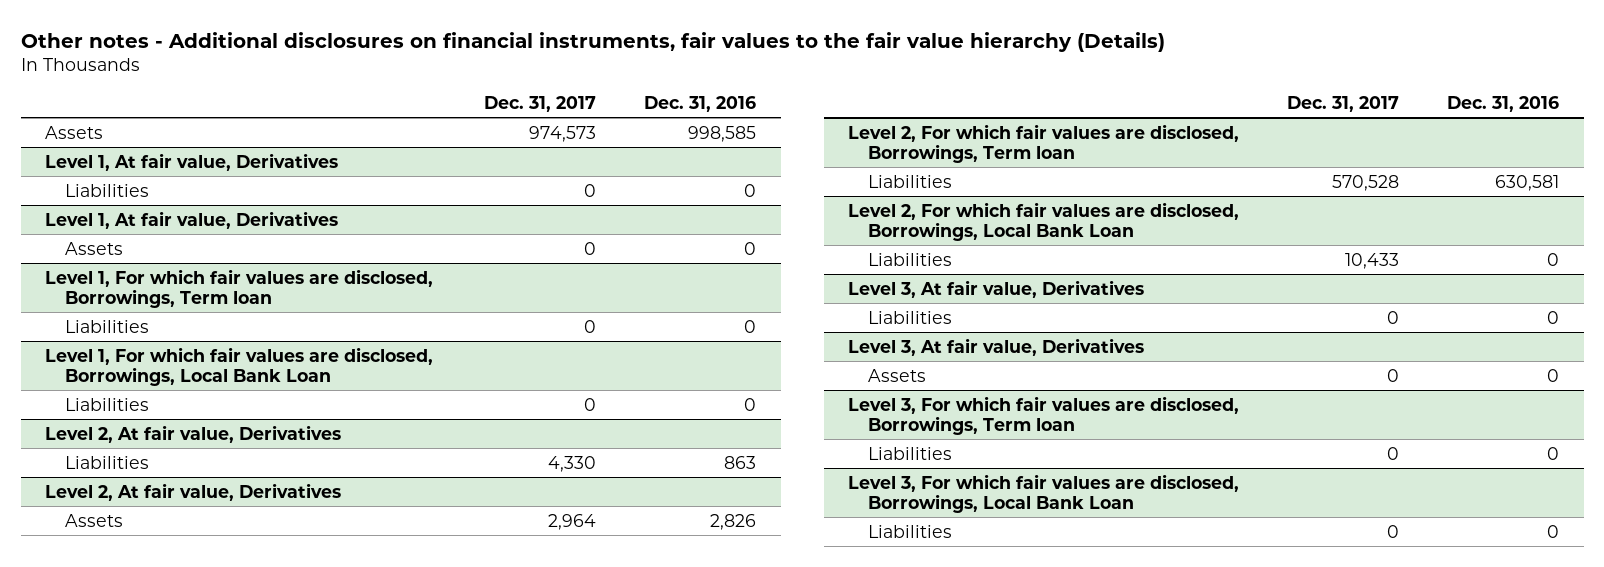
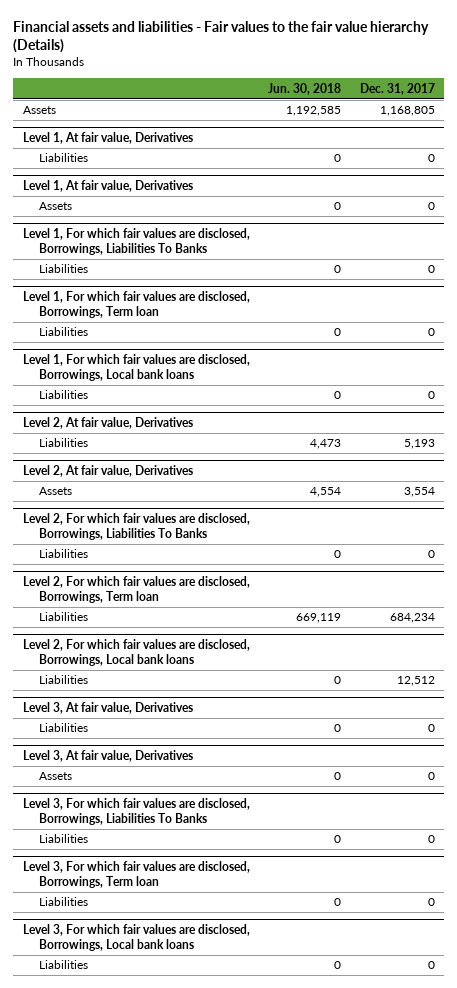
[20,31,1165,52] Other notes - Additional disclosures on financial instruments, fair values to the fair value hierarchy (Details) -> [13,20,430,54] Financial assets and liabilities - Fair values to the fair value hierarchy (Details)
[644,95,757,112] Dec. 31, 2016 -> none
none -> [268,82,342,95] Jun. 30, 2018
[529,125,597,142] 974,573 -> [379,106,435,117] 1,168,805
none -> [22,227,250,255] Level 1, For which fair values are disclosed, Borrowings, Liabilities To Banks
none -> [38,264,88,274] Liabilities
[44,346,433,387] Level 1, For which fair values are disclosed, Borrowings, Local Bank Loan -> [22,353,250,381] Level 1, For which fair values are disclosed, Borrowings, Local bank loans
[548,455,597,472] 4,330 -> [403,439,435,450] 5,193
[548,513,597,530] 2,964 -> [403,487,435,498] 3,554
none -> [22,512,250,540] Level 2, For which fair values are disclosed, Borrowings, Liabilities To Banks
none -> [38,549,88,559] Liabilities
[1332,174,1400,191] 570,528 -> [389,613,435,624] 684,234
[847,201,1239,242] Level 2, For which fair values are disclosed, Borrowings, Local Bank Loan -> [22,638,250,666] Level 2, For which fair values are disclosed, Borrowings, Local bank loans
[1345,252,1400,269] 10,433 -> [396,676,435,687] 12,512
none -> [22,797,250,825] Level 3, For which fair values are disclosed, Borrowings, Liabilities To Banks
none -> [38,834,88,844] Liabilities
[847,473,1239,514] Level 3, For which fair values are disclosed, Borrowings, Local Bank Loan -> [22,923,250,951] Level 3, For which fair values are disclosed, Borrowings, Local bank loans

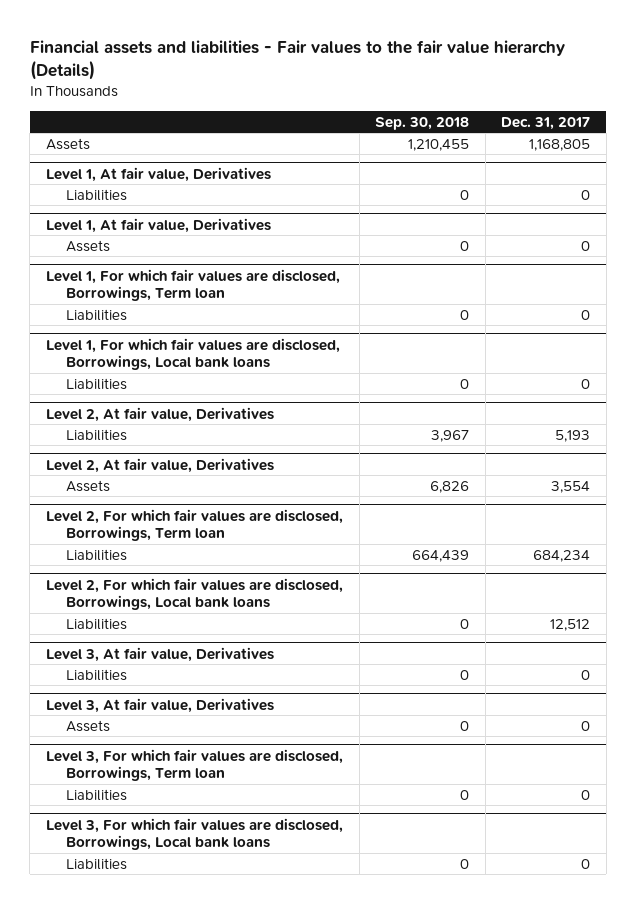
[268,82,342,95] Jun. 30, 2018 -> none
none -> [375,116,470,130] Sep. 30, 2018
[22,227,250,255] Level 1, For which fair values are disclosed, Borrowings, Liabilities To Banks -> none
[38,264,88,274] Liabilities -> none
[22,512,250,540] Level 2, For which fair values are disclosed, Borrowings, Liabilities To Banks -> none
[38,549,88,559] Liabilities -> none
[22,797,250,825] Level 3, For which fair values are disclosed, Borrowings, Liabilities To Banks -> none
[38,834,88,844] Liabilities -> none

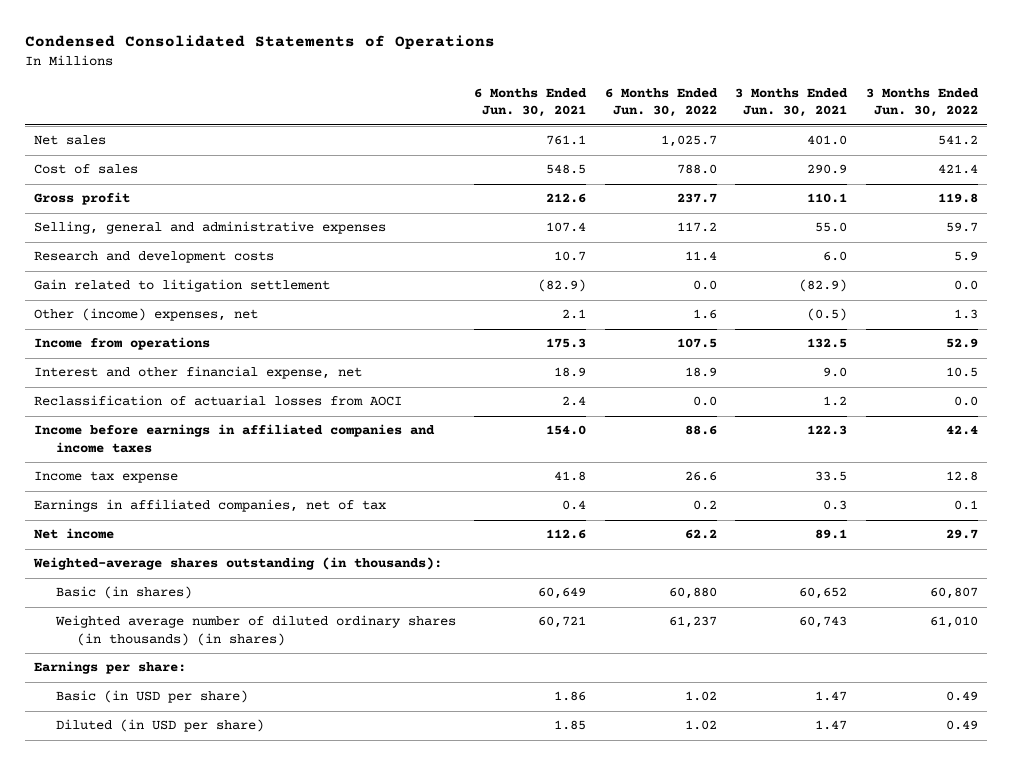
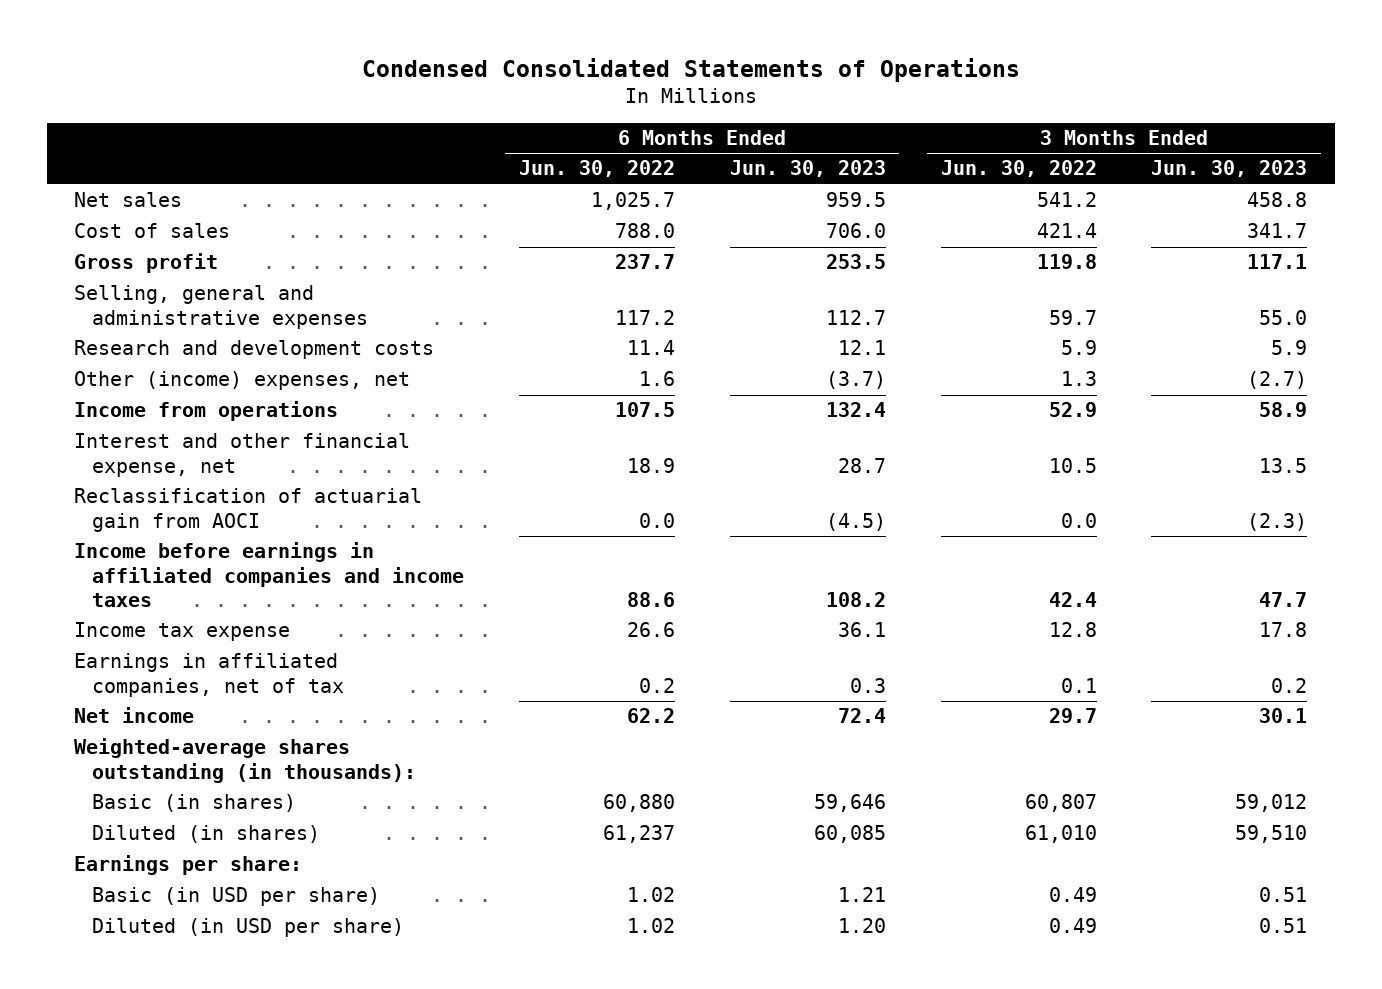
[474,87,588,118] 6 Months Ended Jun. 30, 2021 -> none
[735,87,849,118] 3 Months Ended Jun. 30, 2021 -> none
none -> [729,160,886,178] Jun. 30, 2023
none -> [1151,160,1308,178] Jun. 30, 2023
[34,279,331,293] Gain related to litigation settlement -> none
[34,395,403,407] Reclassification of actuarial losses from AOCI -> [74,488,423,532] Reclassification of actuarial gain from AOCI
[54,615,456,646] Weighted average number of diluted ordinary shares (in thousands) (in shares) -> [91,825,320,844] Diluted (in shares)

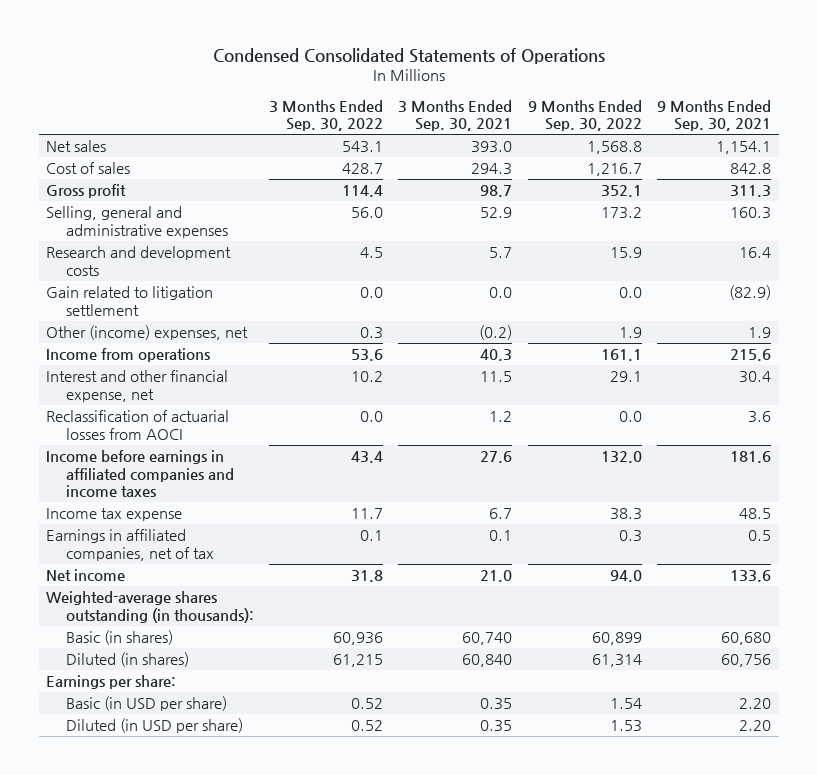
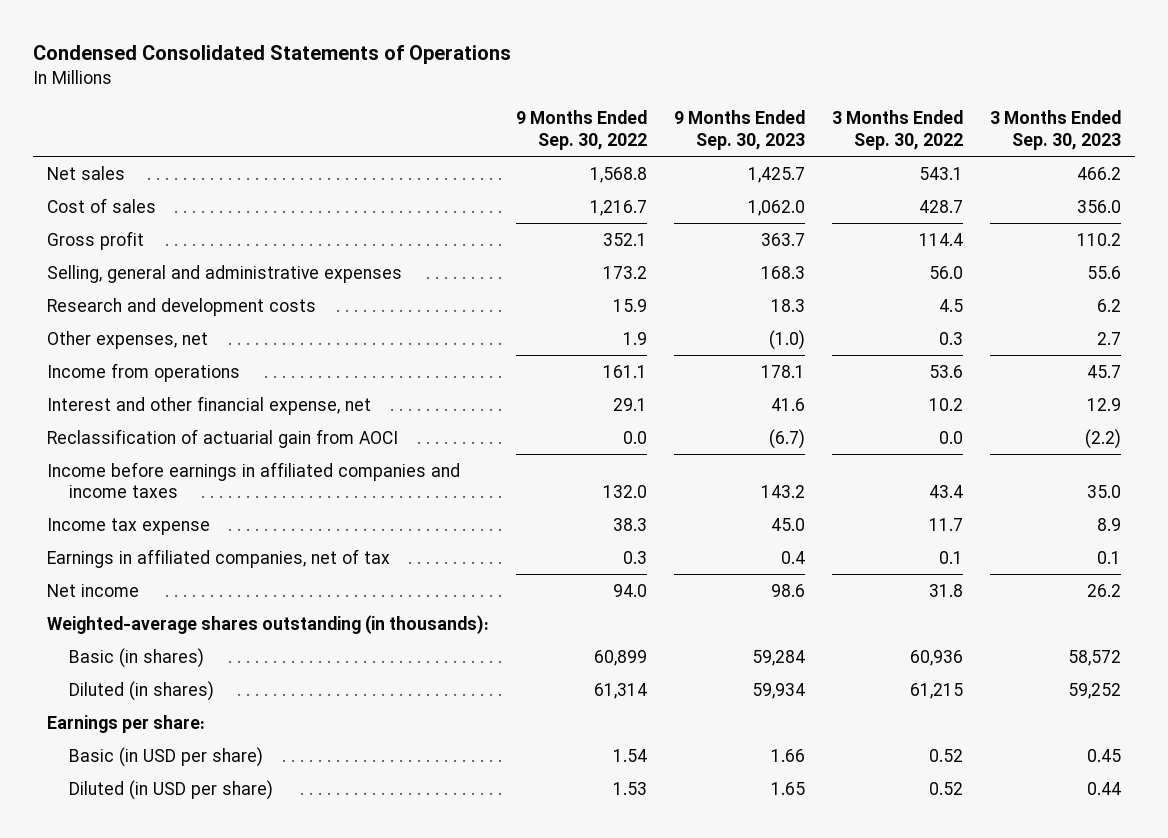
[398,99,513,132] 3 Months Ended Sep. 30, 2021 -> none
[656,99,771,132] 9 Months Ended Sep. 30, 2021 -> none
none -> [674,110,806,150] 9 Months Ended Sep. 30, 2023
none -> [990,110,1122,150] 3 Months Ended Sep. 30, 2023
[46,286,214,316] Gain related to litigation settlement -> none
[46,325,249,341] Other (income) expenses, net -> [46,330,208,349] Other expenses, net
[46,410,230,440] Reclassification of actuarial losses from AOCI -> [46,428,398,448] Reclassification of actuarial gain from AOCI

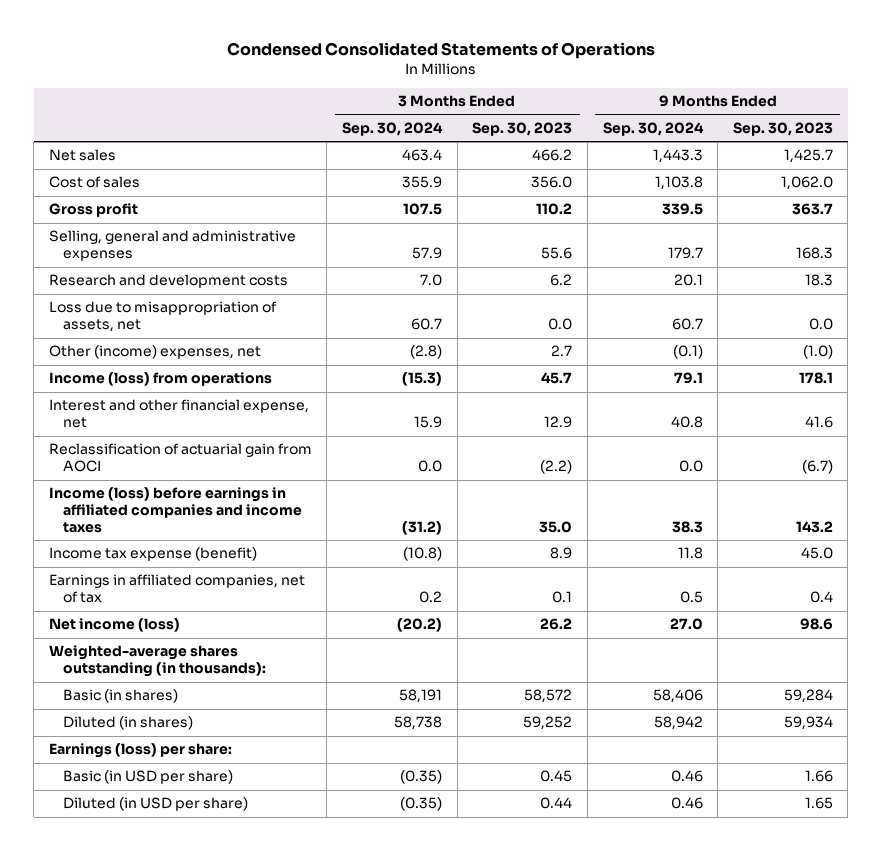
[515,110,647,150] 9 Months Ended Sep. 30, 2022 -> none
[832,110,964,150] 3 Months Ended Sep. 30, 2022 -> none
none -> [342,121,444,136] Sep. 30, 2024
none -> [602,121,704,136] Sep. 30, 2024
none -> [48,301,277,333] Loss due to misappropriation of assets, net
[46,330,208,349] Other expenses, net -> [48,345,261,360] Other (income) expenses, net
[46,362,240,382] Income from operations -> [48,372,272,387] Income (loss) from operations
[46,461,460,499] Income before earnings in affiliated companies and income taxes -> [48,487,303,534] Income (loss) before earnings in affiliated companies and income taxes
[46,517,210,535] Income tax expense -> [48,547,257,562] Income tax expense (benefit)
[46,583,139,597] Net income -> [48,618,180,633] Net income (loss)
[46,714,205,733] Earnings per share: -> [48,743,232,759] Earnings (loss) per share:

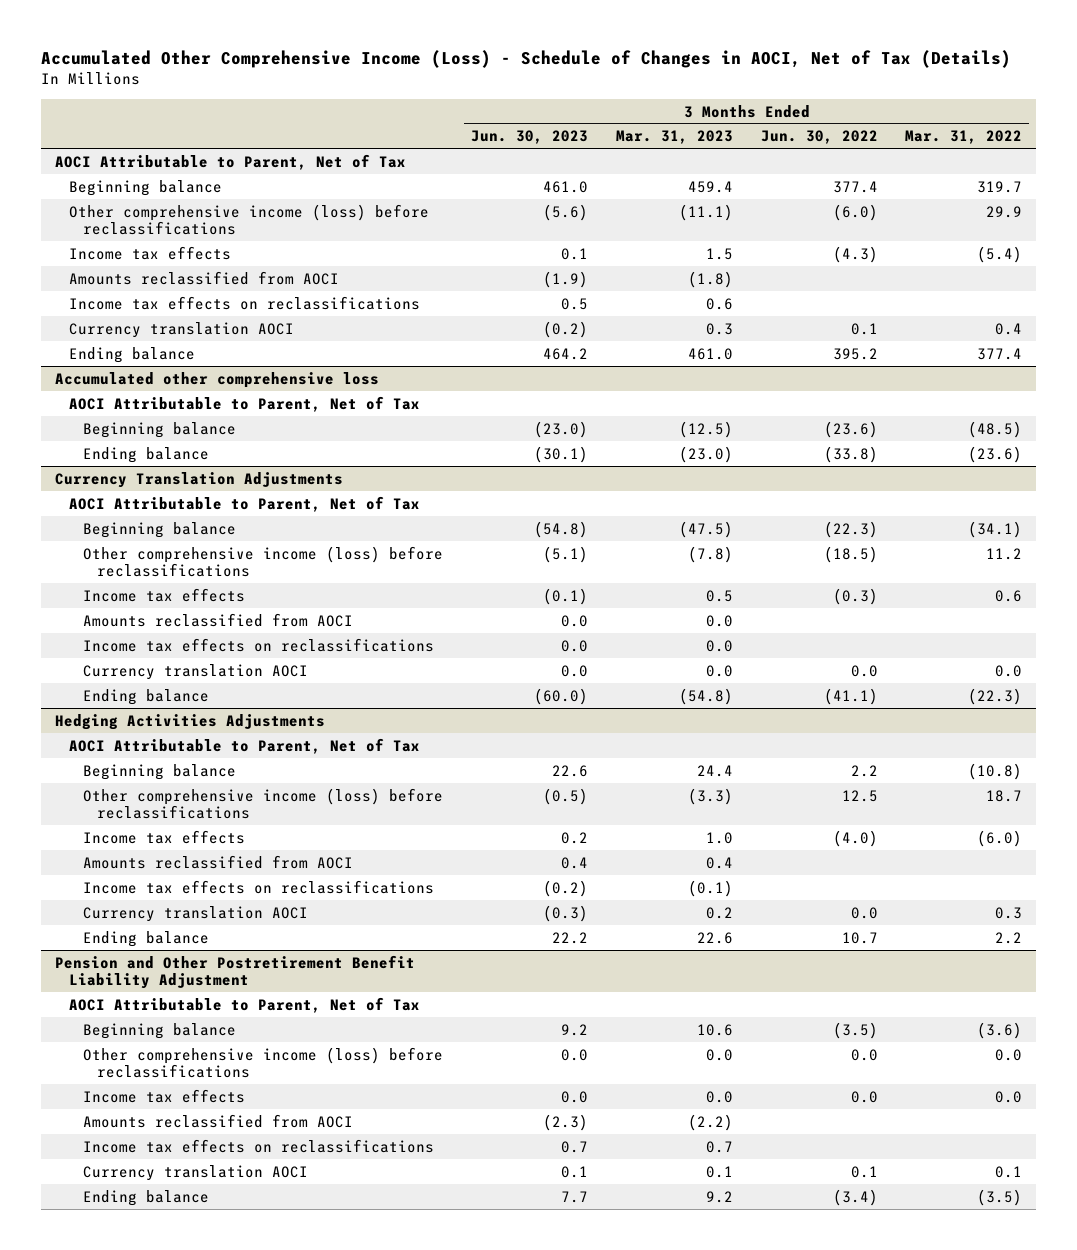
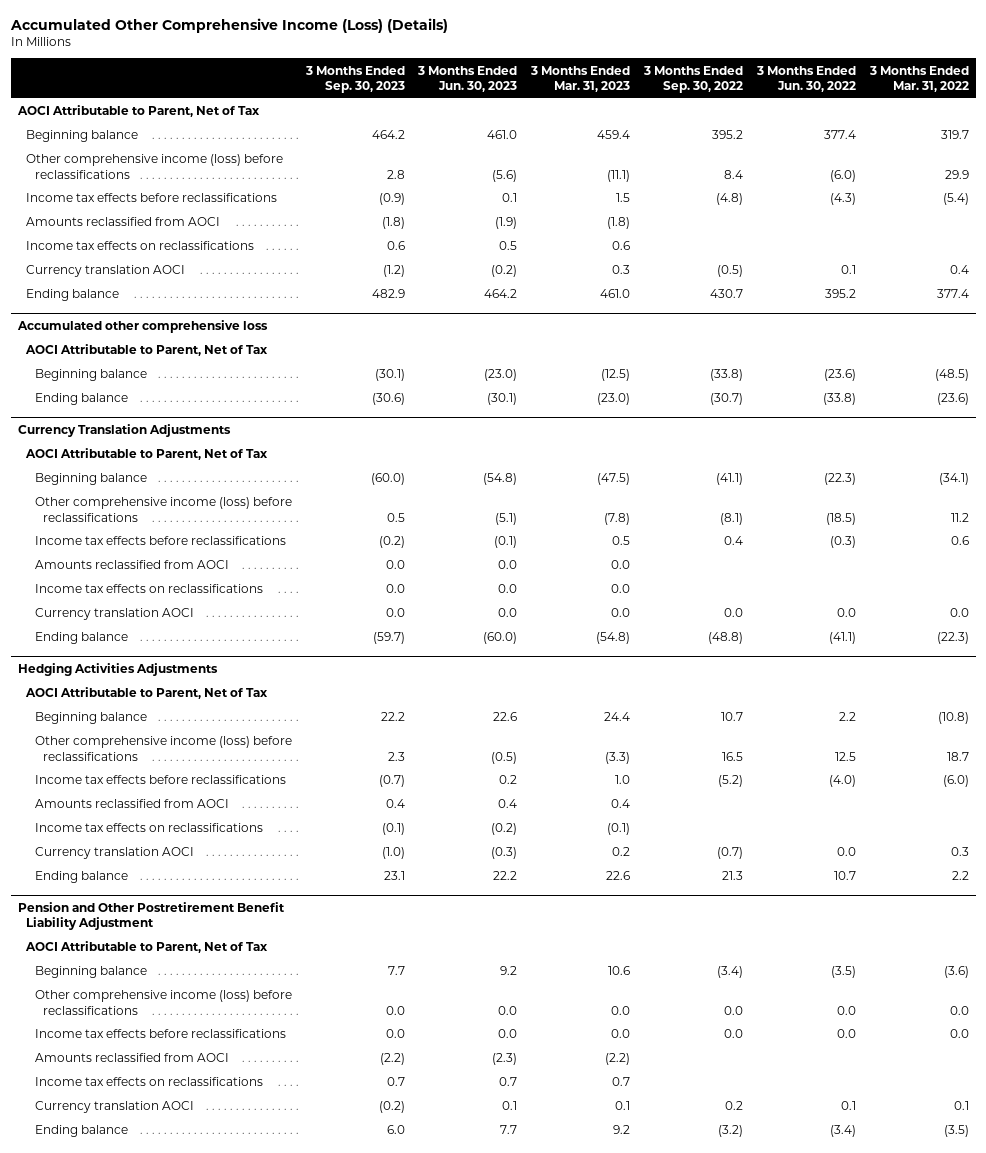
[40,49,1011,68] Accumulated Other Comprehensive Income (Loss) - Schedule of Changes in AOCI, Net of Tax (Details) -> [9,17,448,33] Accumulated Other Comprehensive Income (Loss) (Details)
none -> [304,65,405,93] 3 Months Ended Sep. 30, 2023
none -> [643,65,744,93] 3 Months Ended Sep. 30, 2022
[68,245,231,260] Income tax effects -> [26,193,278,203] Income tax effects before reclassifications
[83,587,246,602] Income tax effects -> [34,536,286,546] Income tax effects before reclassifications
[83,829,246,844] Income tax effects -> [34,775,286,785] Income tax effects before reclassifications
[83,1088,246,1103] Income tax effects -> [34,1029,286,1039] Income tax effects before reclassifications

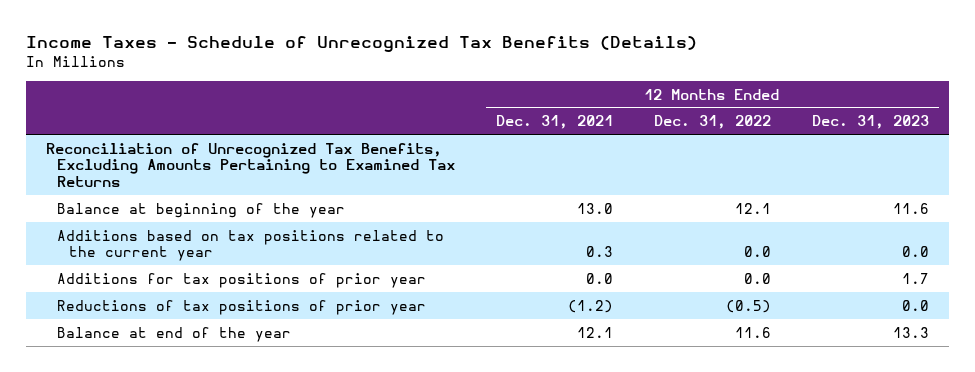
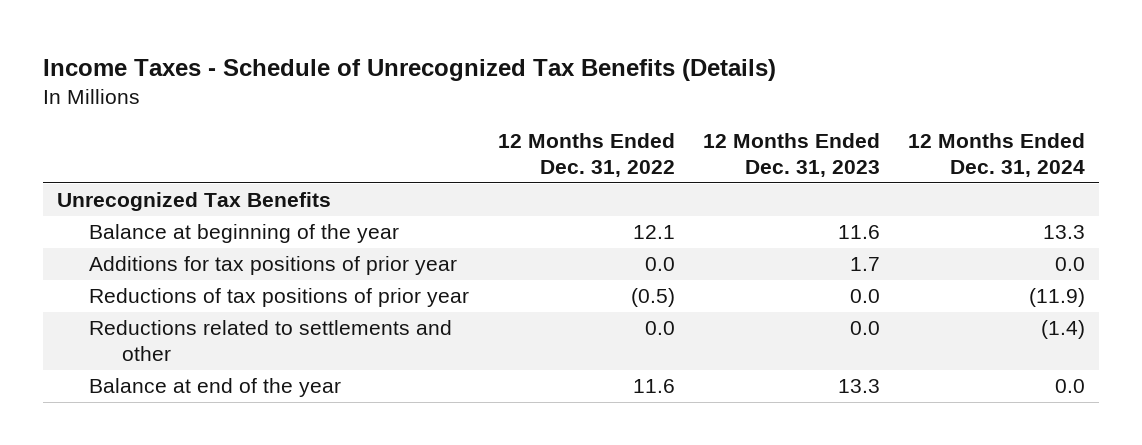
[496,115,614,130] Dec. 31, 2021 -> none
none -> [907,132,1085,178] 12 Months Ended Dec. 31, 2024
[46,142,456,187] Reconciliation of Unrecognized Tax Benefits, Excluding Amounts Pertaining to Examined Tax Returns -> [57,192,332,212] Unrecognized Tax Benefits
[57,229,445,262] Additions based on tax positions related to the current year -> none
none -> [89,320,453,362] Reductions related to settlements and other

